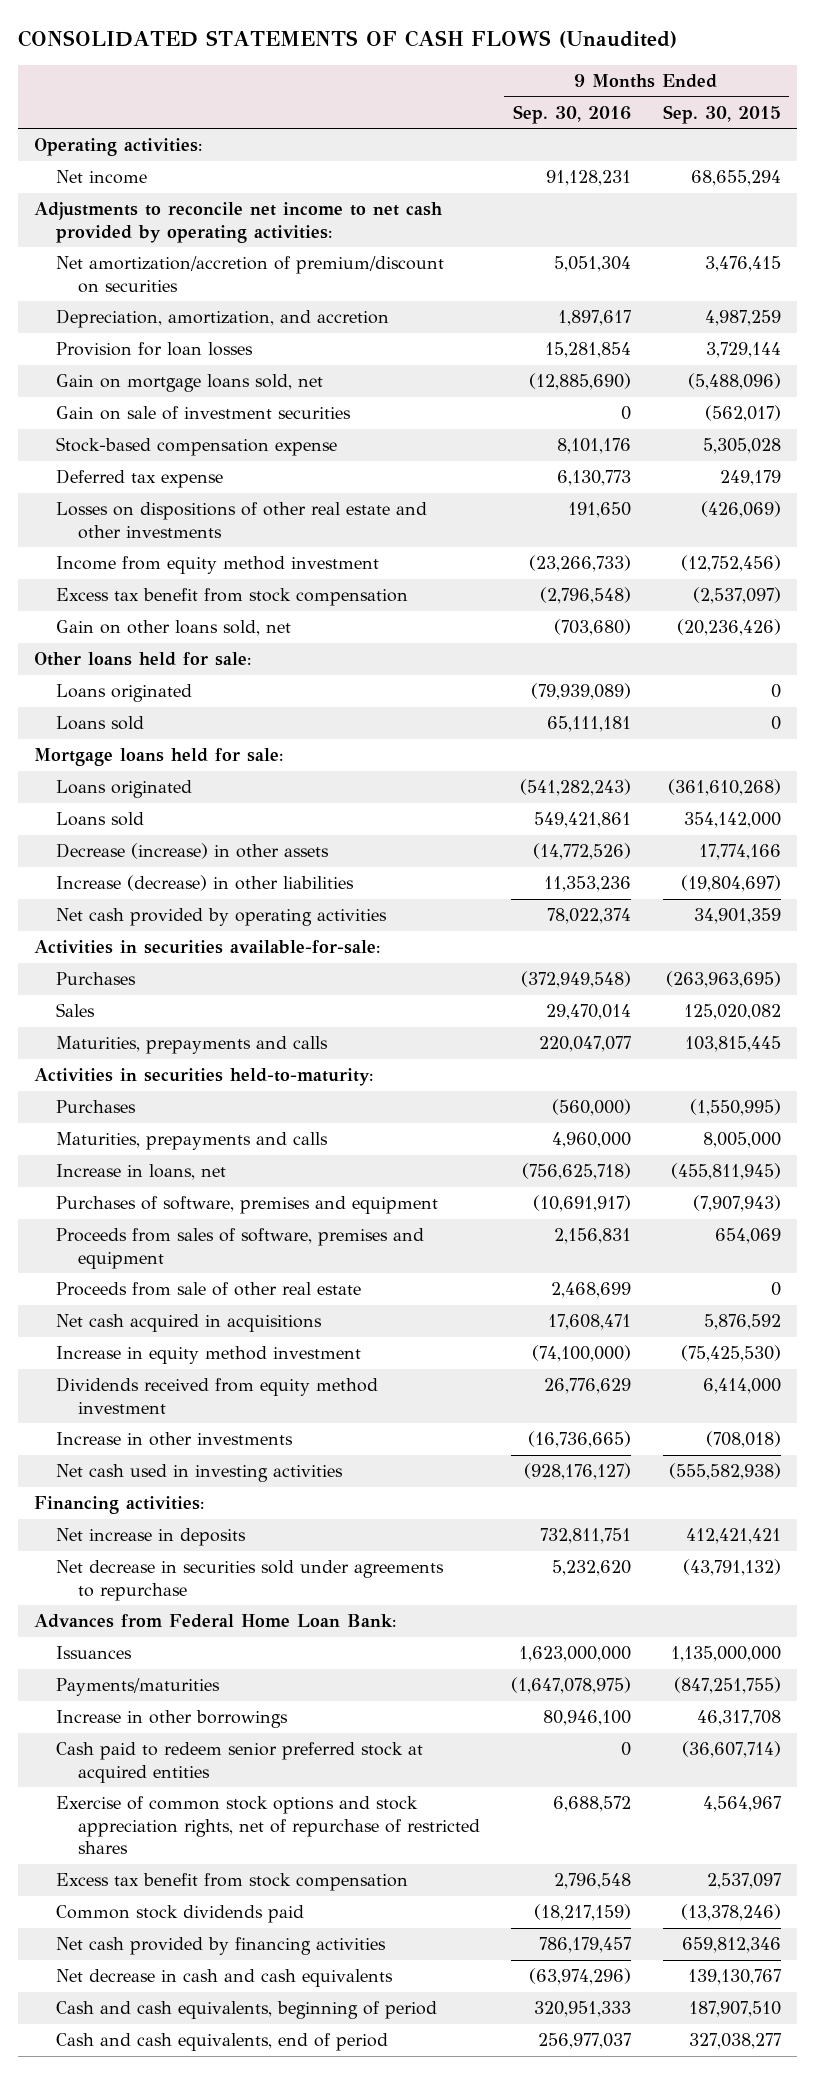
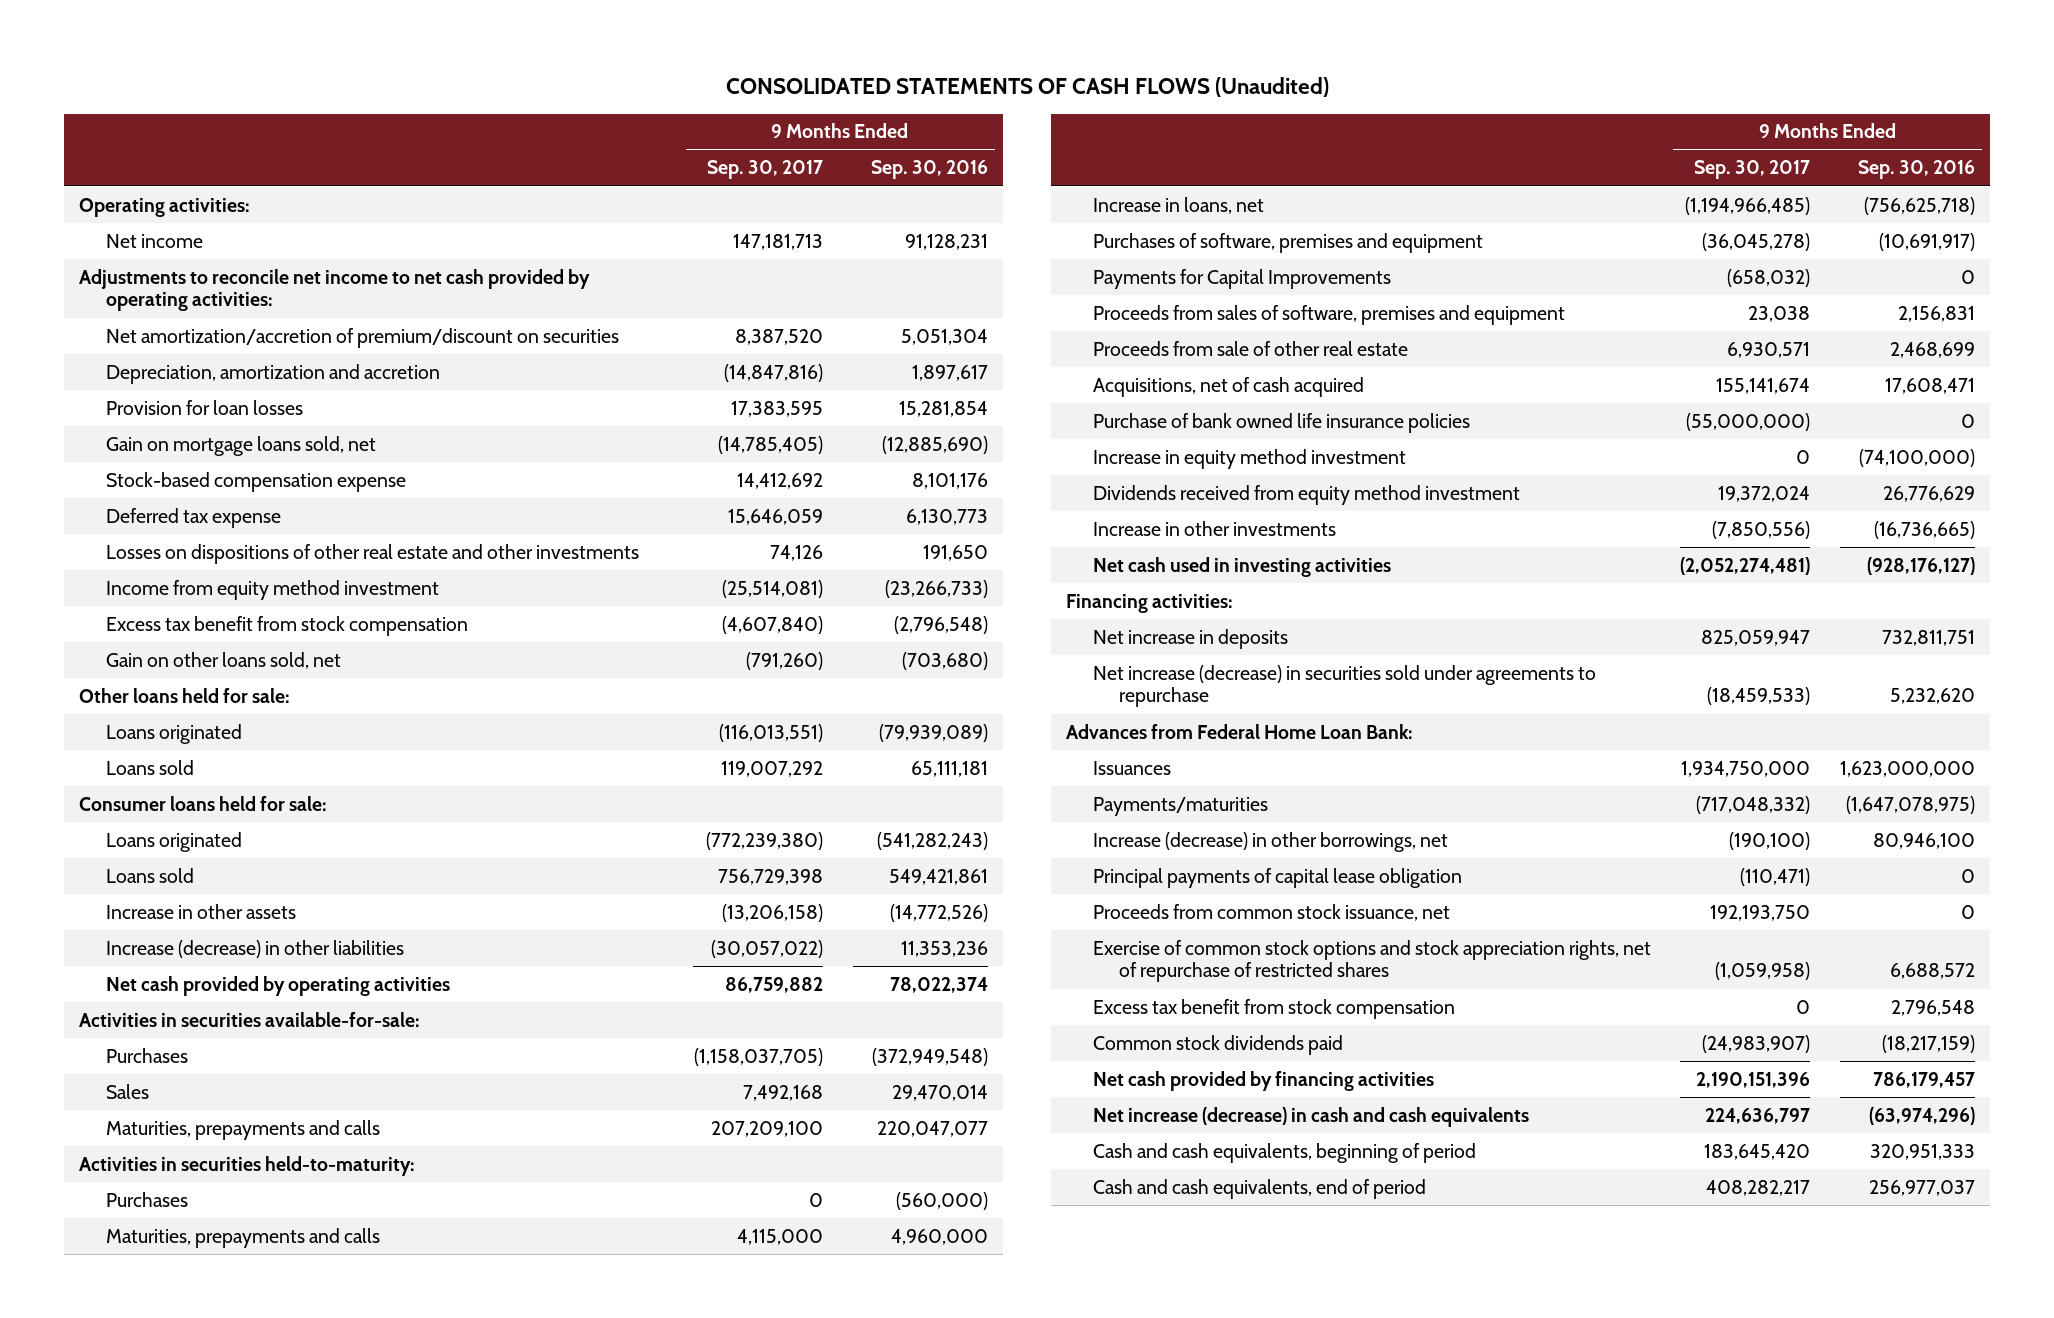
[663,104,782,124] Sep. 30, 2015 -> none
none -> [707,160,824,180] Sep. 30, 2017
[55,309,389,329] Depreciation, amortization, and accretion -> [105,363,440,384] Depreciation, amortization and accretion
[55,406,351,421] Gain on sale of investment securities -> none
[33,748,283,767] Mortgage loans held for sale: -> [78,795,327,811] Consumer loans held for sale:
[55,843,329,860] Decrease (increase) in other assets -> [105,903,296,919] Increase in other assets
none -> [1092,268,1391,289] Payments for Capital Improvements
[55,1314,322,1333] Net cash acquired in acquisitions -> [1092,376,1364,397] Acquisitions, net of cash acquired
none -> [1092,412,1470,433] Purchase of bank owned life insurance policies
[55,1560,444,1601] Net decrease in securities sold under agreements to repurchase -> [1092,664,1596,708] Net increase (decrease) in securities sold under agreements to repurchase
[55,1742,423,1783] Cash paid to redeem senior preferred stock at acquired entities -> none
[55,1710,288,1729] Increase in other borrowings -> [1092,831,1448,852] Increase (decrease) in other borrowings, net
none -> [1092,867,1462,888] Principal payments of capital lease obligation
none -> [1092,903,1450,921] Proceeds from common stock issuance, net
[55,1969,393,1988] Net decrease in cash and cash equivalents -> [1092,1106,1529,1127] Net increase (decrease) in cash and cash equivalents

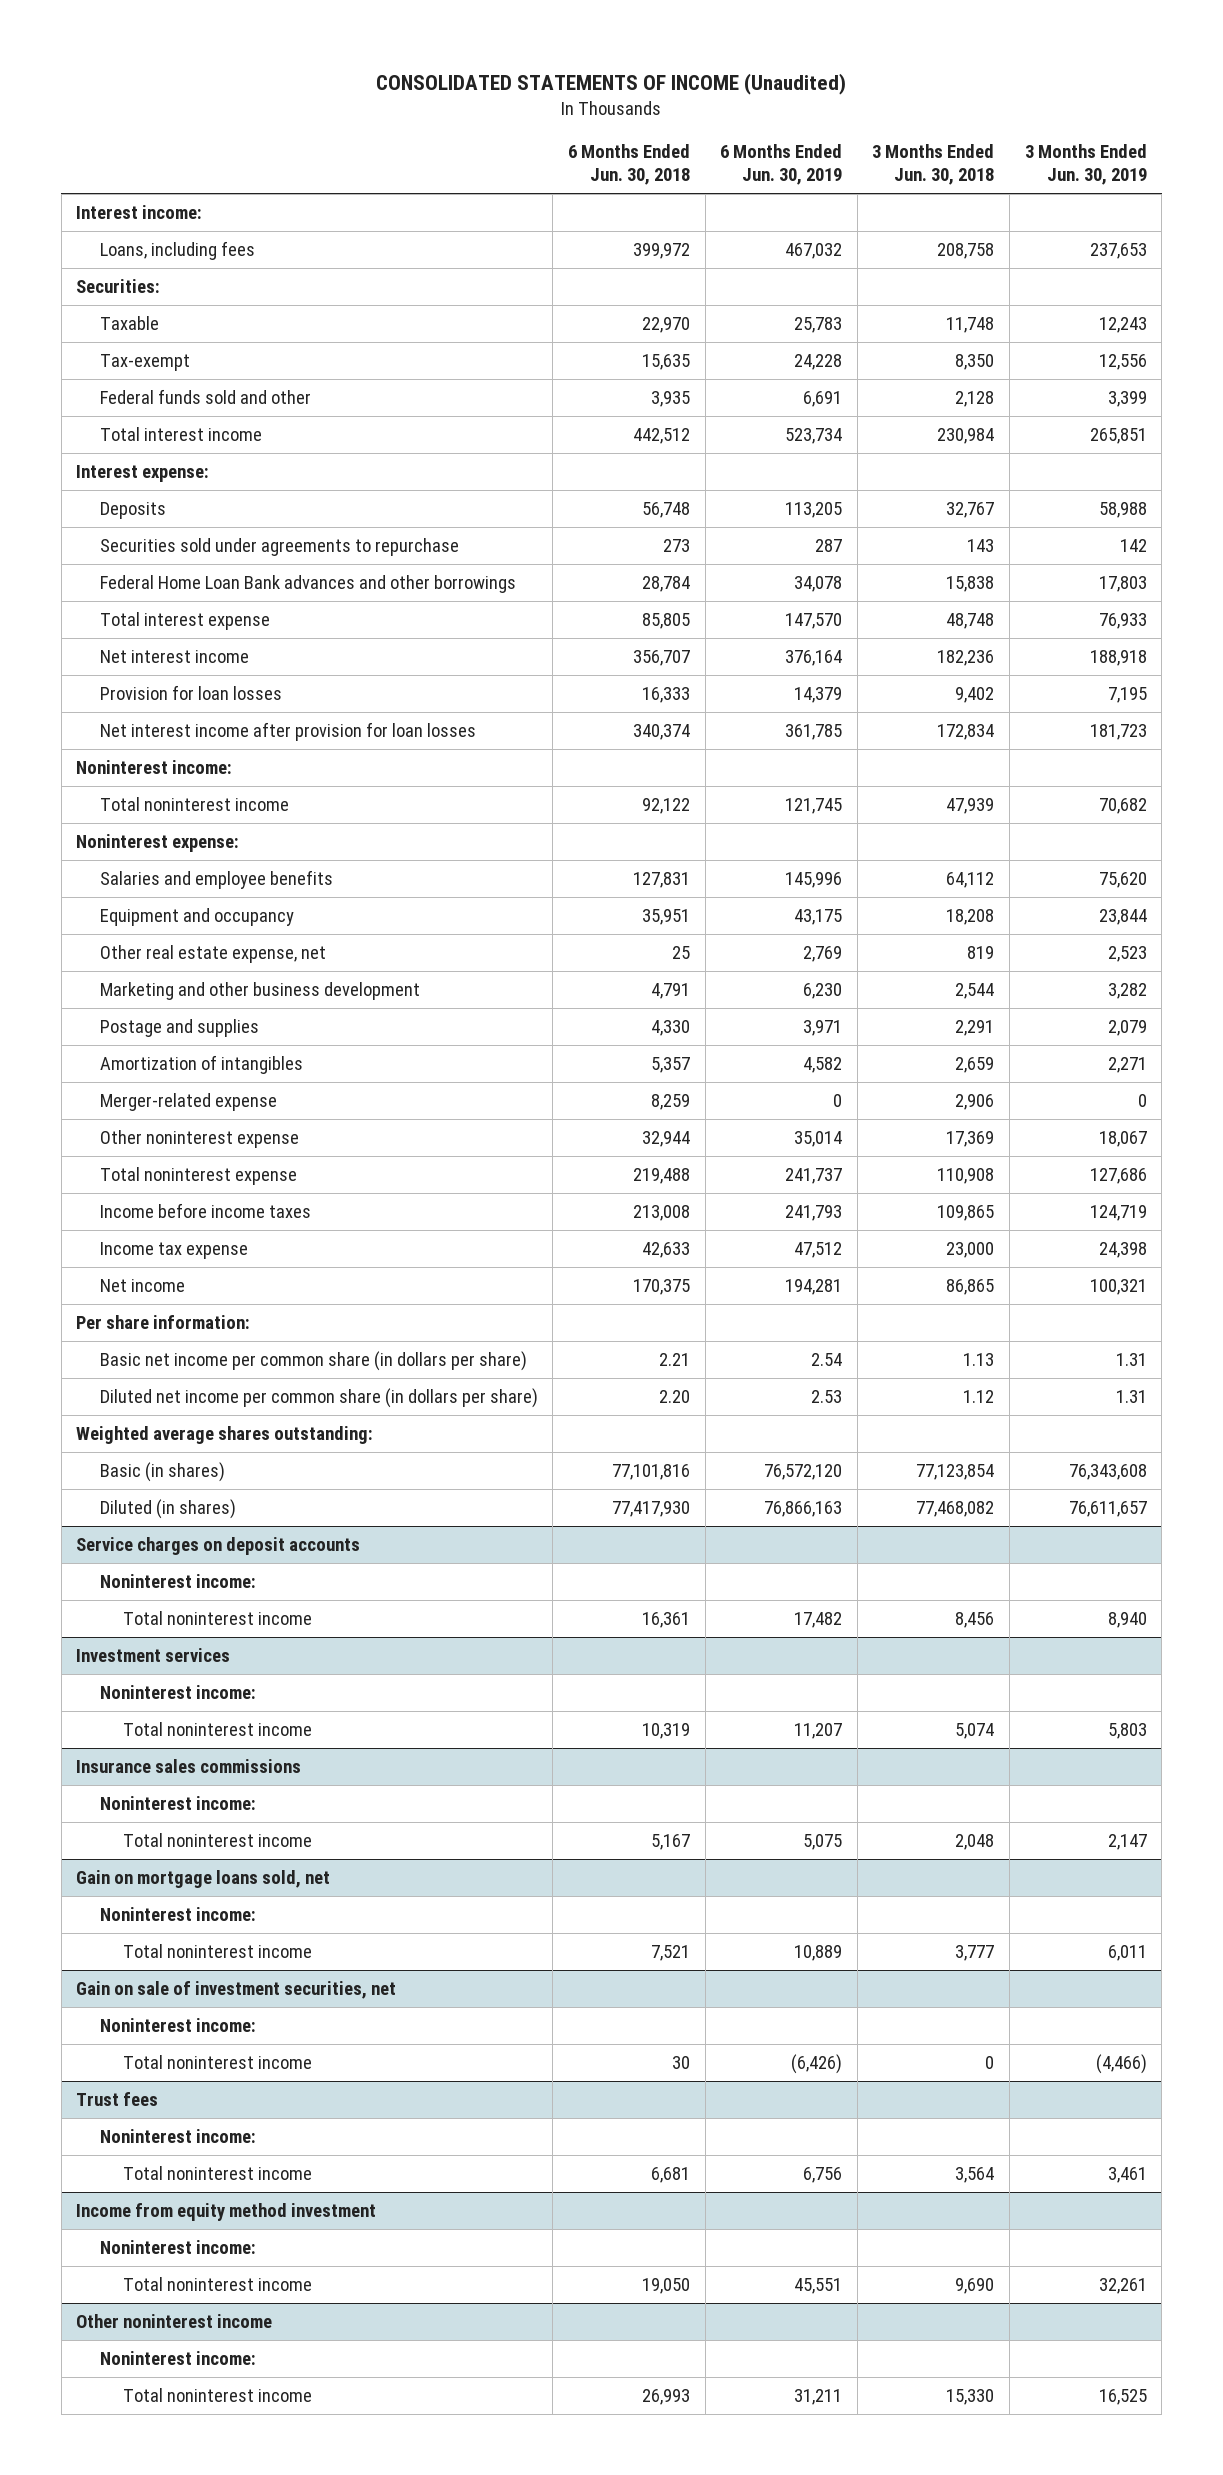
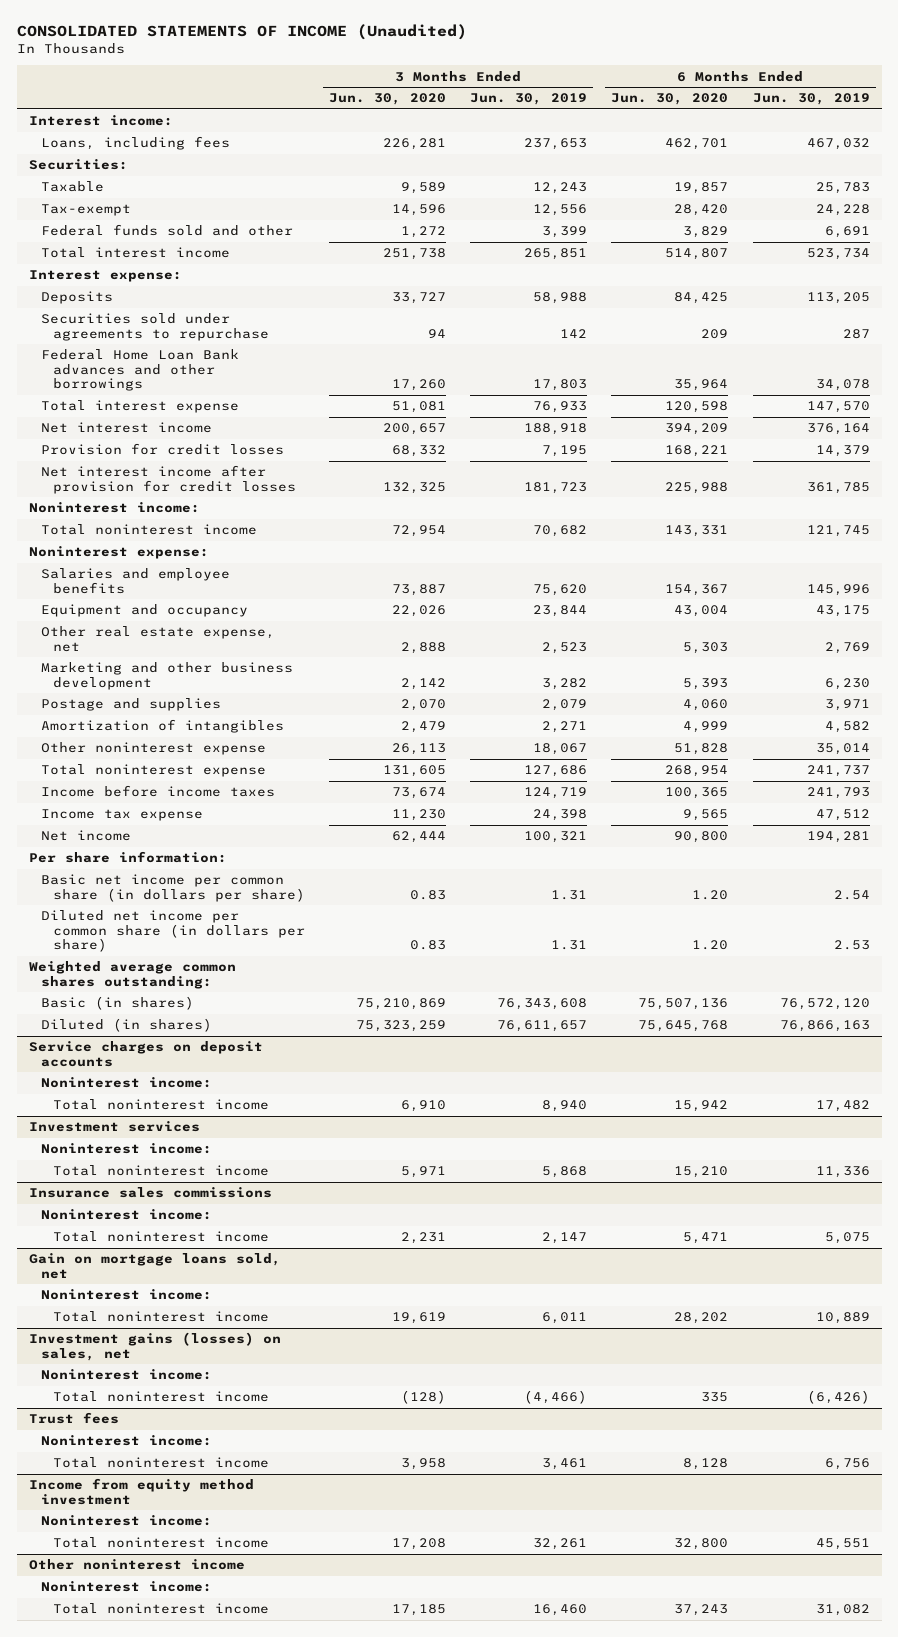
[568,144,691,186] 6 Months Ended Jun. 30, 2018 -> none
[872,144,995,186] 3 Months Ended Jun. 30, 2018 -> none
none -> [328,93,446,106] Jun. 30, 2020
none -> [611,93,729,106] Jun. 30, 2020
[99,685,282,701] Provision for loan losses -> [40,443,284,456] Provision for credit losses
[99,722,476,742] Net interest income after provision for loan losses -> [40,465,296,494] Net interest income after provision for credit losses
[99,1093,277,1112] Merger-related expense -> none
[76,1426,374,1445] Weighted average shares outstanding: -> [28,961,236,989] Weighted average common shares outstanding:
[794,1723,843,1740] 11,207 -> [815,1166,870,1179] 11,336
[1107,1723,1147,1740] 5,803 -> [542,1166,588,1179] 5,868
[76,1981,397,2000] Gain on sale of investment securities, net -> [28,1332,281,1361] Investment gains (losses) on sales, net
[794,2389,843,2406] 31,211 -> [815,1604,870,1617] 31,082
[1098,2389,1147,2406] 16,525 -> [533,1604,588,1617] 16,460

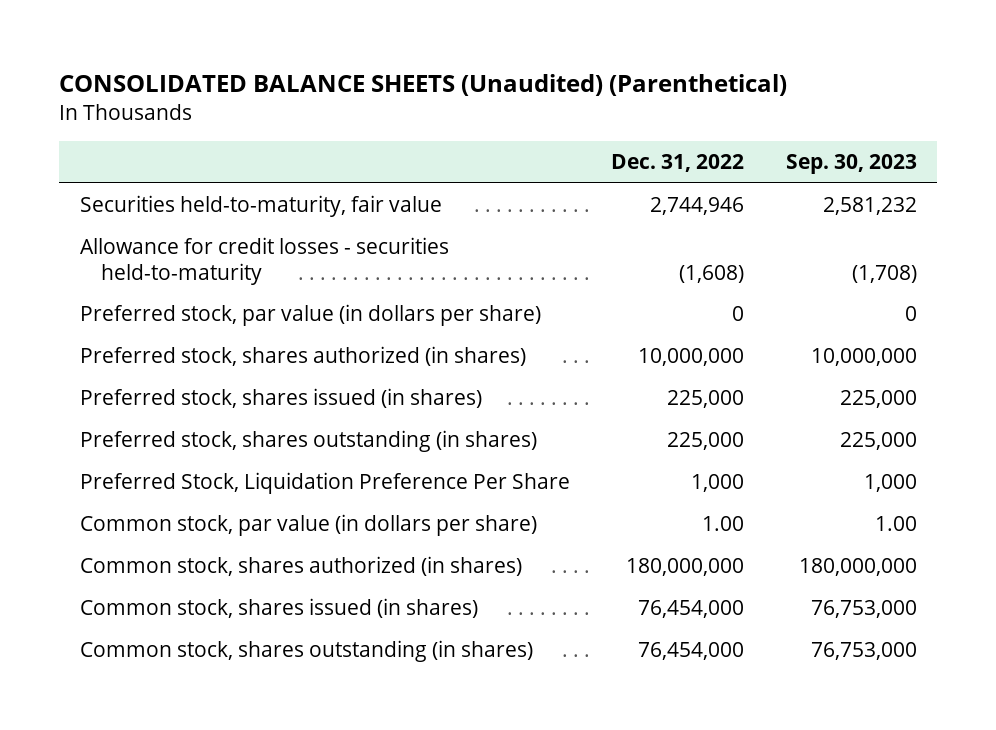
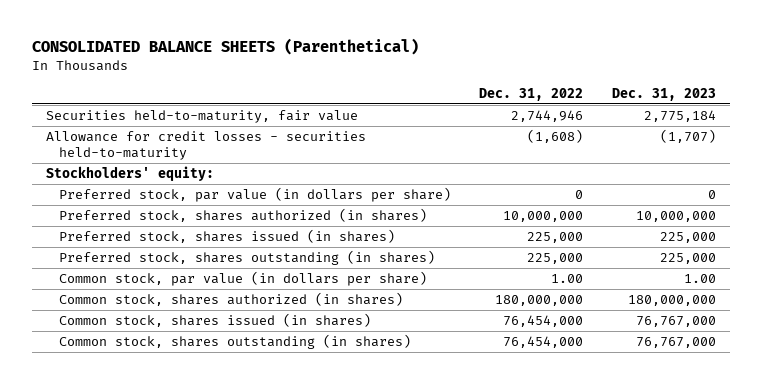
[58,73,787,96] CONSOLIDATED BALANCE SHEETS (Unaudited) (Parenthetical) -> [31,38,419,56] CONSOLIDATED BALANCE SHEETS (Parenthetical)
[785,154,917,175] Sep. 30, 2023 -> none
none -> [611,87,716,101] Dec. 31, 2023
none -> [45,166,214,182] Stockholders' equity:
[79,472,570,495] Preferred Stock, Liquidation Preference Per Share -> none

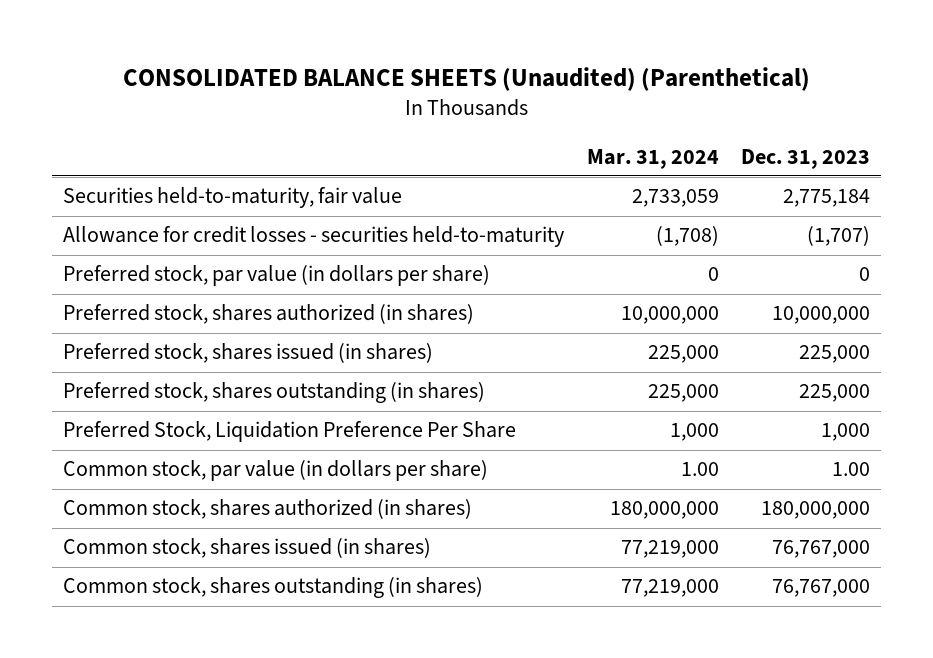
[31,38,419,56] CONSOLIDATED BALANCE SHEETS (Parenthetical) -> [122,66,810,91] CONSOLIDATED BALANCE SHEETS (Unaudited) (Parenthetical)
[479,87,584,101] Dec. 31, 2022 -> none
none -> [586,148,719,169] Mar. 31, 2024
[45,166,214,182] Stockholders' equity: -> none
none -> [63,421,517,443] Preferred Stock, Liquidation Preference Per Share

